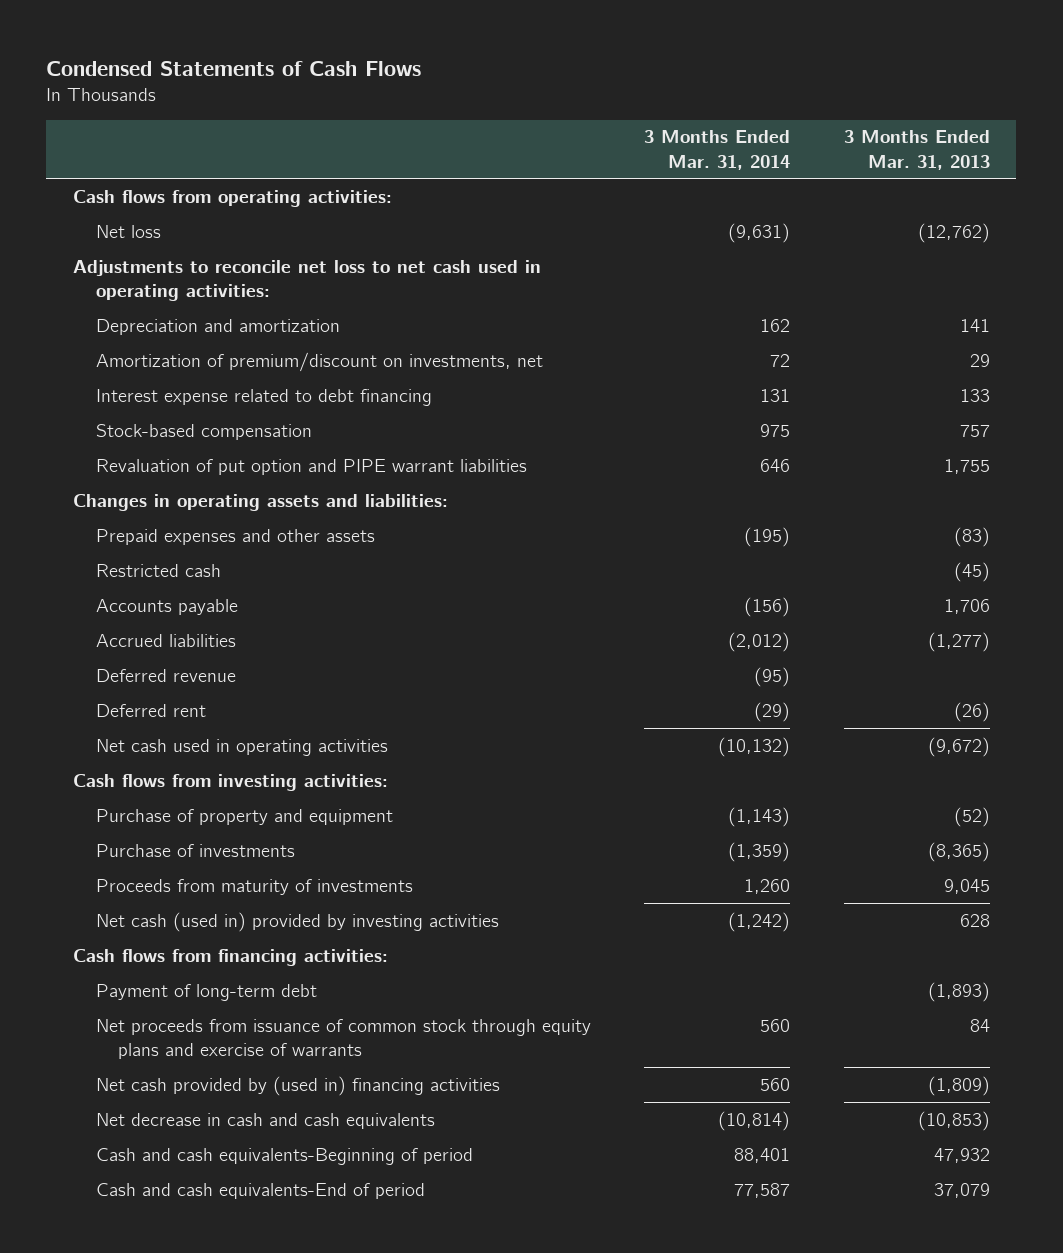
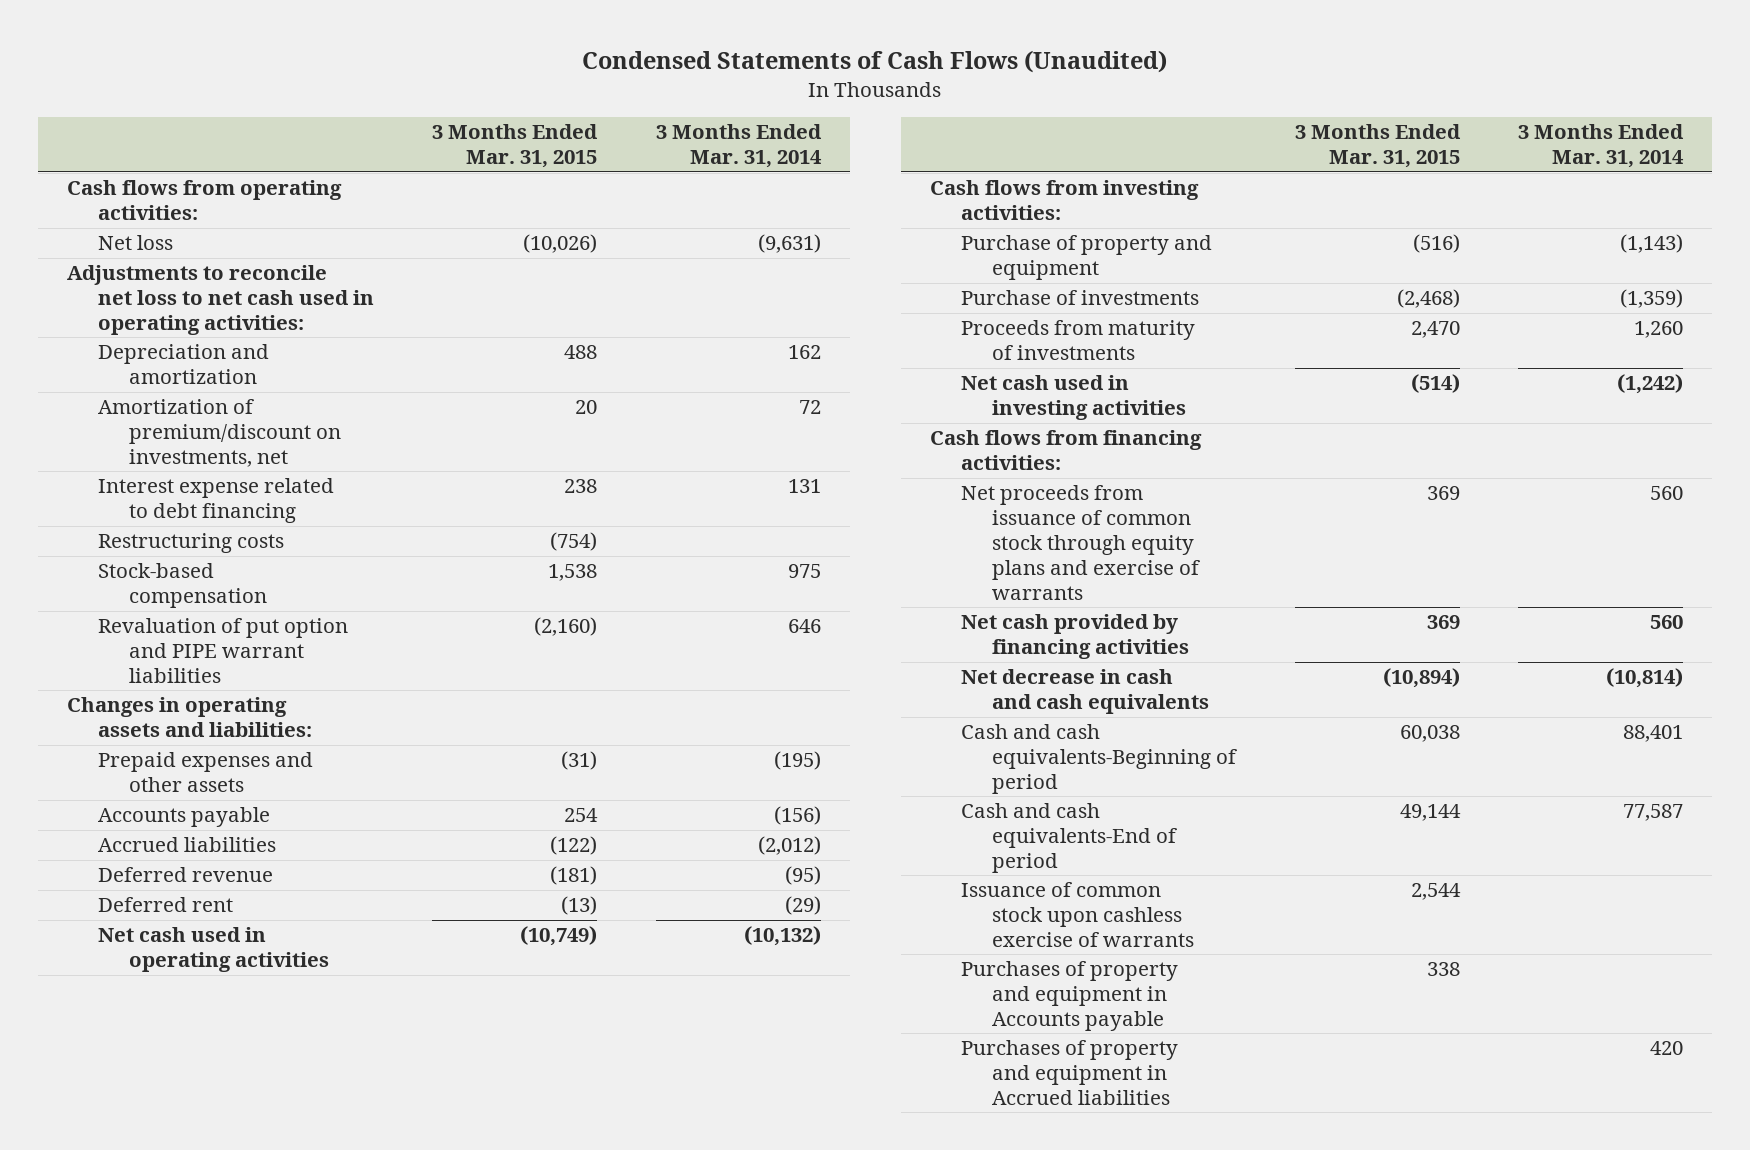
[46,60,422,76] Condensed Statements of Cash Flows -> [582,50,1168,74] Condensed Statements of Cash Flows (Unaudited)
[843,130,990,170] 3 Months Ended Mar. 31, 2013 -> none
none -> [432,124,599,169] 3 Months Ended Mar. 31, 2015
none -> [98,533,285,554] Restructuring costs
[95,563,221,577] Restricted cash -> none
[95,911,499,932] Net cash (used in) provided by investing activities -> [960,375,1186,421] Net cash used in investing activities
[95,983,317,1001] Payment of long-term debt -> none
[95,1075,500,1096] Net cash provided by (used in) financing activities -> [960,614,1189,660] Net cash provided by financing activities
none -> [960,882,1194,947] Issuance of common stock upon cashless exercise of warrants
none -> [960,961,1178,1031] Purchases of property and equipment in Accounts payable
none -> [960,1040,1178,1105] Purchases of property and equipment in Accrued liabilities

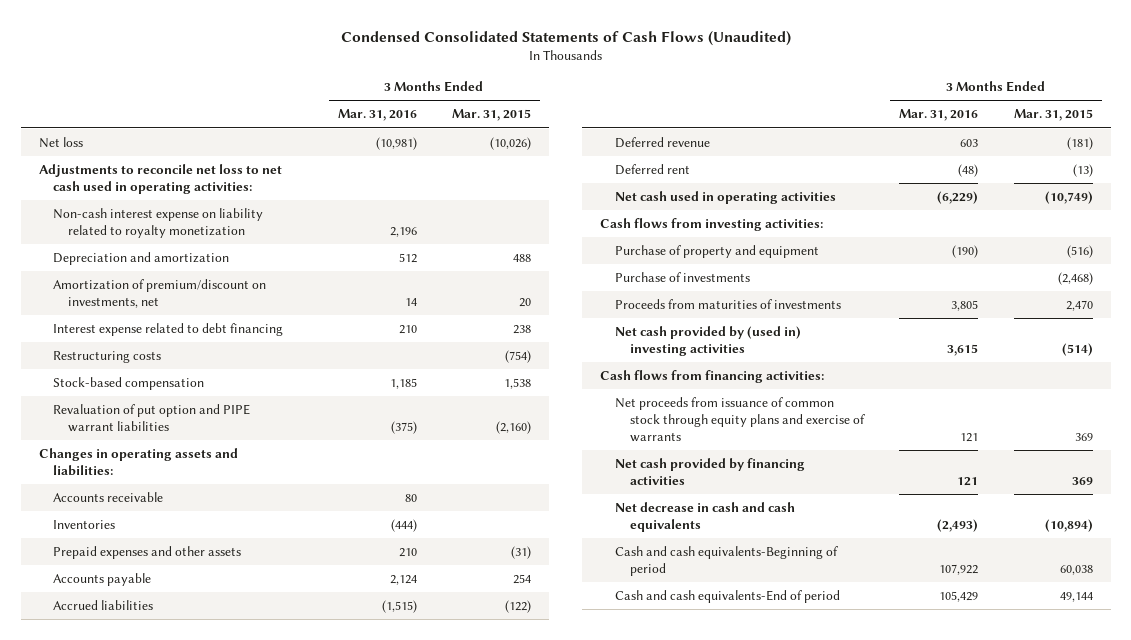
[582,50,1168,74] Condensed Statements of Cash Flows (Unaudited) -> [340,30,791,46] Condensed Consolidated Statements of Cash Flows (Unaudited)
[655,124,822,169] 3 Months Ended Mar. 31, 2014 -> none
none -> [337,109,417,122] Mar. 31, 2016
[67,180,343,221] Cash flows from operating activities: -> none
none -> [53,208,264,238] Non-cash interest expense on liability related to royalty monetization
none -> [53,492,164,503] Accounts receivable
none -> [53,520,116,530] Inventories
[960,320,1195,361] Proceeds from maturity of investments -> [614,299,841,310] Proceeds from maturities of investments
[960,375,1186,421] Net cash used in investing activities -> [614,326,801,356] Net cash provided by (used in) investing activities
[960,882,1194,947] Issuance of common stock upon cashless exercise of warrants -> none
[960,961,1178,1031] Purchases of property and equipment in Accounts payable -> none
[960,1040,1178,1105] Purchases of property and equipment in Accrued liabilities -> none

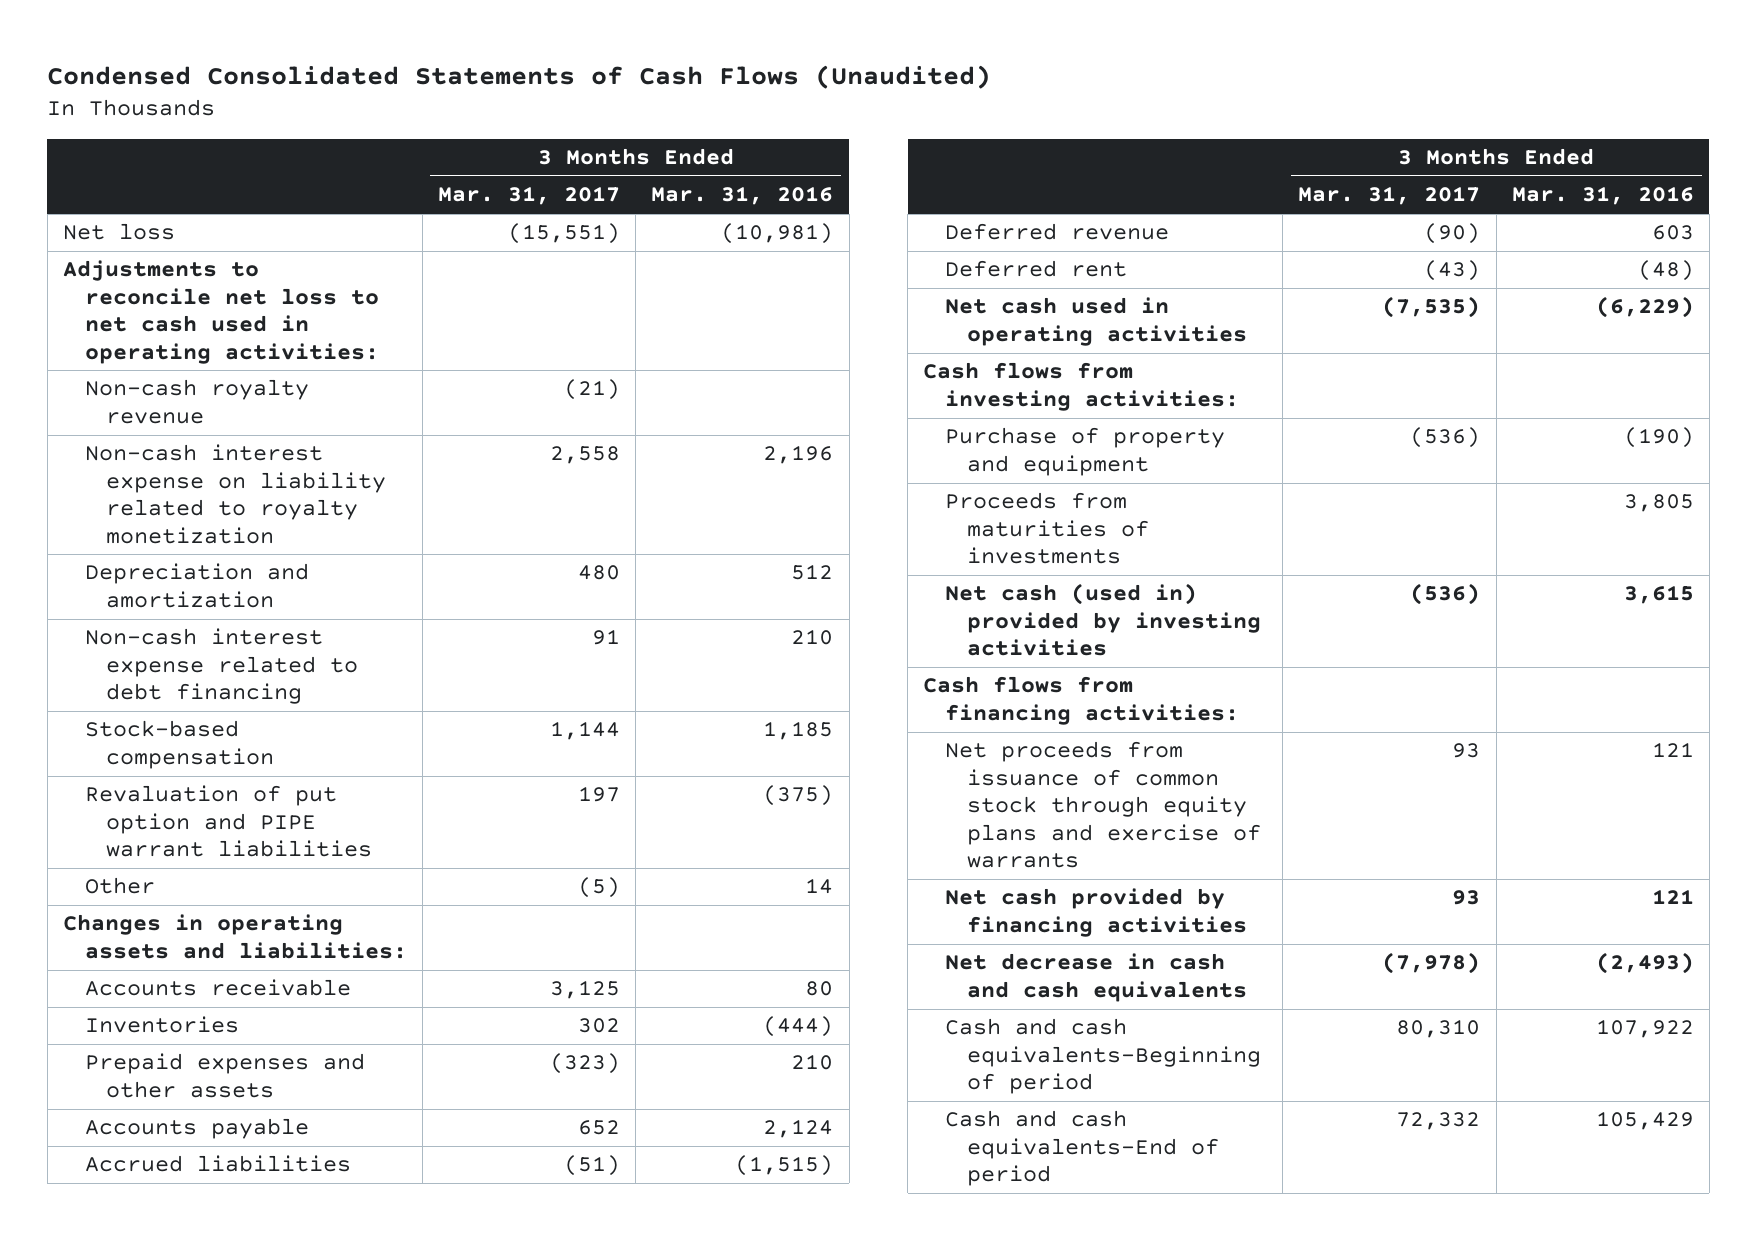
[452,109,532,122] Mar. 31, 2015 -> none
none -> [438,186,621,206] Mar. 31, 2017
none -> [84,379,309,424] Non-cash royalty revenue
[53,279,267,308] Amortization of premium/discount on investments, net -> none
[53,351,162,364] Restructuring costs -> none
[53,323,284,337] Interest expense related to debt financing -> [84,628,359,705] Non-cash interest expense related to debt financing
none -> [84,877,155,895] Other
[614,272,750,283] Purchase of investments -> none
[614,326,801,356] Net cash provided by (used in) investing activities -> [945,583,1261,657] Net cash (used in) provided by investing activities

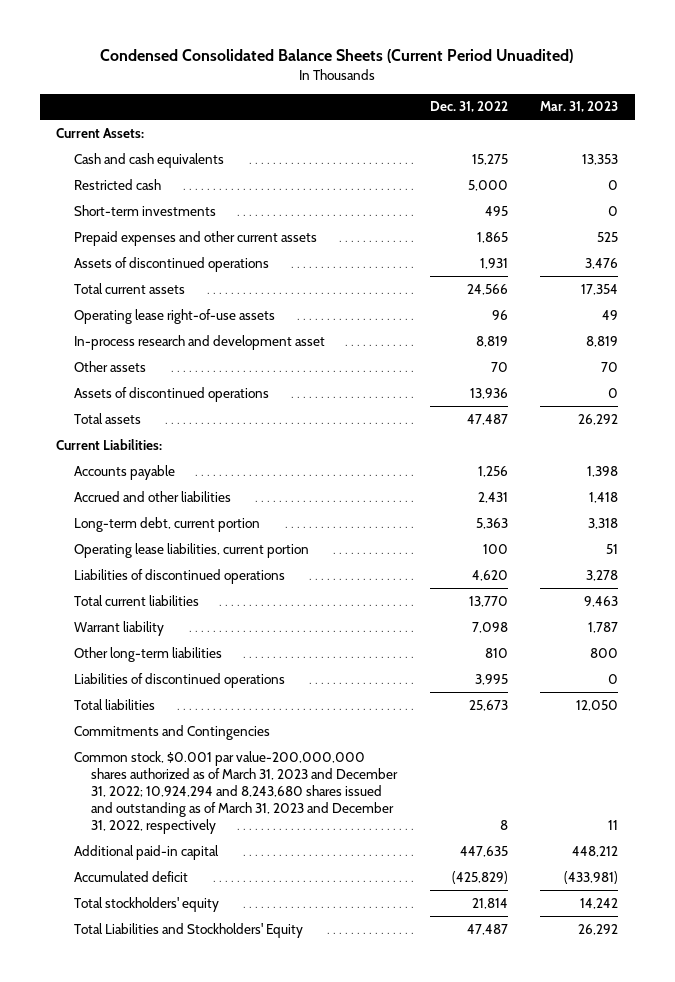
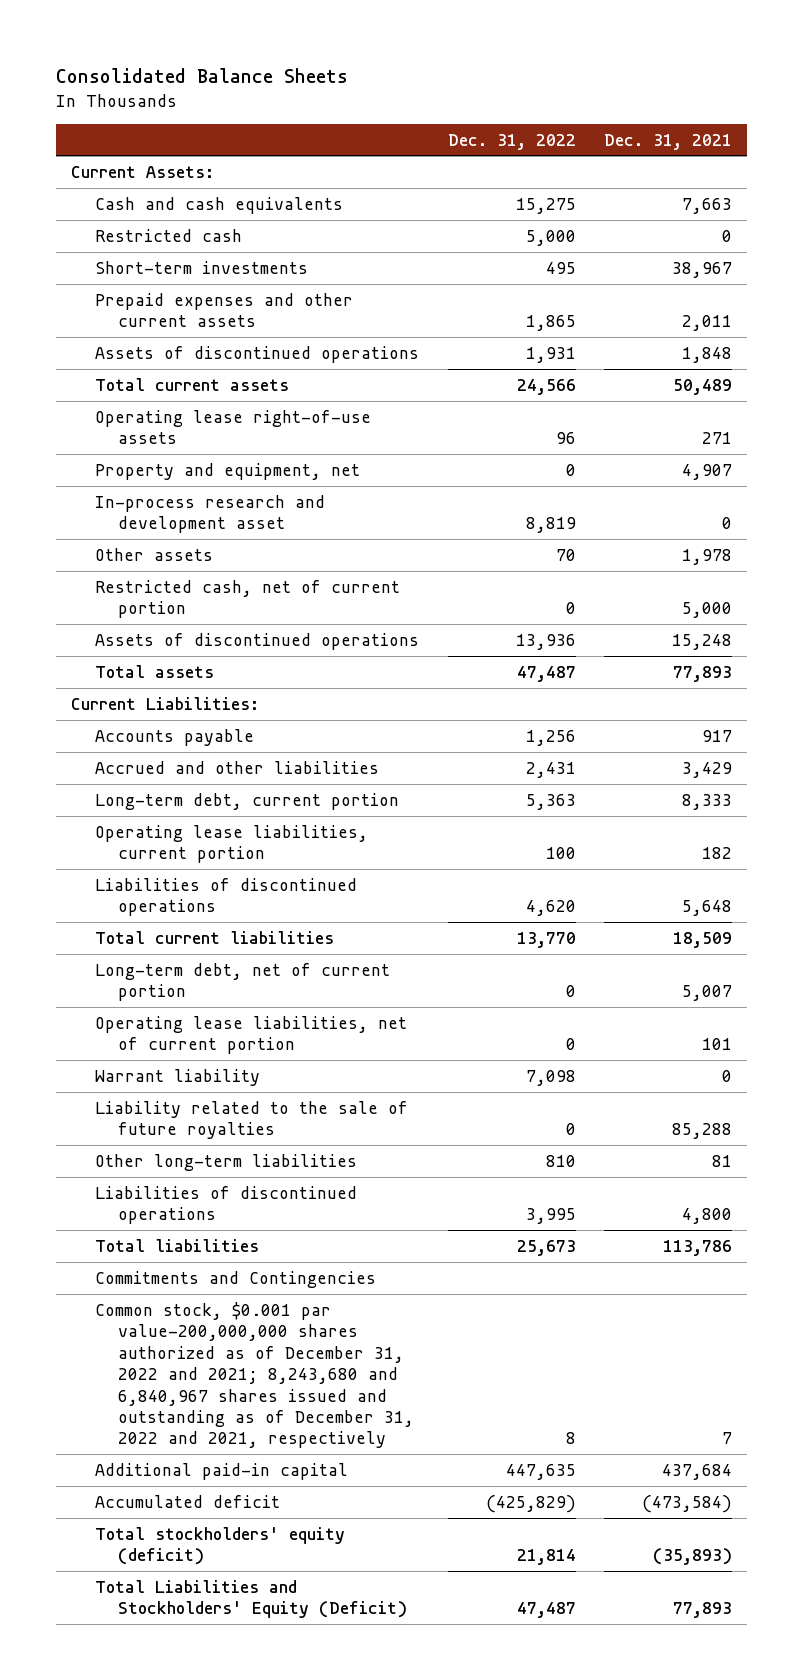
[100,49,574,64] Condensed Consolidated Balance Sheets (Current Period Unuadited) -> [56,68,349,84] Consolidated Balance Sheets
[540,101,619,113] Mar. 31, 2023 -> none
none -> [604,133,733,150] Dec. 31, 2021
none -> [94,462,360,480] Property and equipment, net
none -> [94,579,400,619] Restricted cash, net of current portion
none -> [94,962,390,1002] Long-term debt, net of current portion
none -> [94,1015,407,1055] Operating lease liabilities, net of current portion
none -> [94,1100,408,1140] Liability related to the sale of future royalties
[73,750,399,835] Common stock, $0.001 par value-200,000,000 shares authorized as of March 31, 2023 and December 31, 2022; 10,924,294 and 8,243,680 shares issued and outstanding as of March 31, 2023 and December 31, 2022, respectively -> [94,1301,415,1449] Common stock, $0.001 par value-200,000,000 shares authorized as of December 31, 2022 and 2021; 8,243,680 and 6,840,967 shares issued and outstanding as of December 31, 2022 and 2021, respectively
[73,896,219,912] Total stockholders' equity -> [94,1526,345,1566] Total stockholders' equity (deficit)
[73,922,303,938] Total Liabilities and Stockholders' Equity -> [94,1579,408,1619] Total Liabilities and Stockholders' Equity (Deficit)

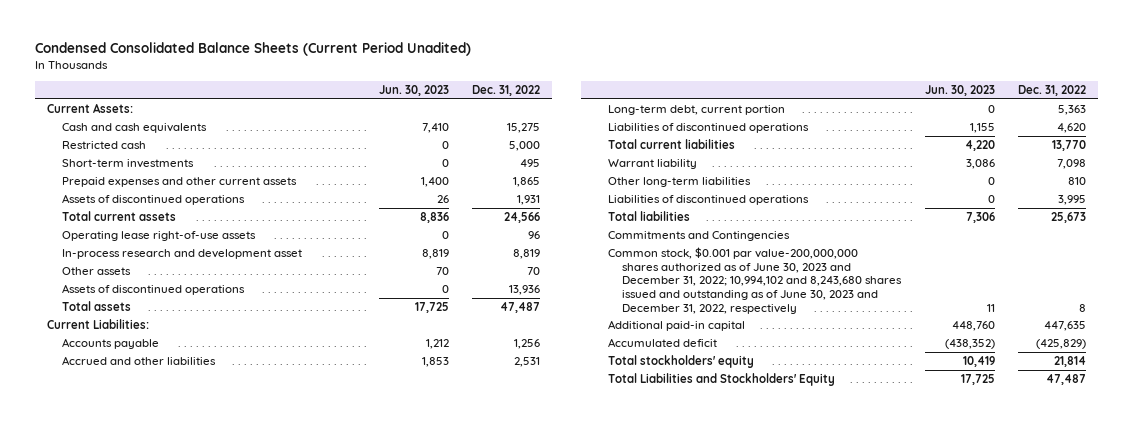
[56,68,349,84] Consolidated Balance Sheets -> [35,42,472,57] Condensed Consolidated Balance Sheets (Current Period Unadited)
[604,133,733,150] Dec. 31, 2021 -> none
none -> [378,84,449,96] Jun. 30, 2023
[94,462,360,480] Property and equipment, net -> none
[94,579,400,619] Restricted cash, net of current portion -> none
[525,761,576,778] 2,431 -> [514,357,541,368] 2,531
[94,824,368,864] Operating lease liabilities, current portion -> none
[94,962,390,1002] Long-term debt, net of current portion -> none
[94,1015,407,1055] Operating lease liabilities, net of current portion -> none
[94,1100,408,1140] Liability related to the sale of future royalties -> none
[94,1301,415,1449] Common stock, $0.001 par value-200,000,000 shares authorized as of December 31, 2022 and 2021; 8,243,680 and 6,840,967 shares issued and outstanding as of December 31, 2022 and 2021, respectively -> [607,247,903,314] Common stock, $0.001 par value-200,000,000 shares authorized as of June 30, 2023 and December 31, 2022; 10,994,102 and 8,243,680 shares issued and outstanding as of June 30, 2023 and December 31, 2022, respectively
[94,1526,345,1566] Total stockholders' equity (deficit) -> [607,355,754,369] Total stockholders' equity
[94,1579,408,1619] Total Liabilities and Stockholders' Equity (Deficit) -> [607,373,835,387] Total Liabilities and Stockholders' Equity

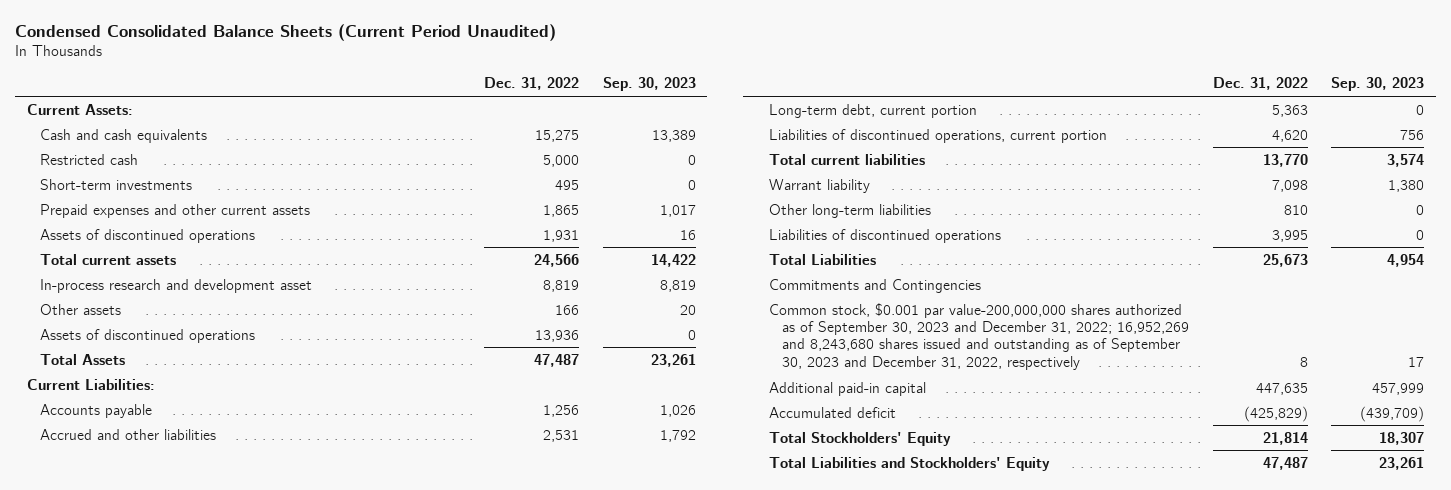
[35,42,472,57] Condensed Consolidated Balance Sheets (Current Period Unadited) -> [14,24,556,42] Condensed Consolidated Balance Sheets (Current Period Unaudited)
[378,84,449,96] Jun. 30, 2023 -> none
none -> [602,77,696,92] Sep. 30, 2023
[61,231,256,242] Operating lease right-of-use assets -> none
[527,267,541,276] 70 -> [555,304,580,315] 166
[61,301,131,312] Total assets -> [40,353,126,365] Total Assets
[607,123,809,134] Liabilities of discontinued operations -> [768,128,1107,143] Liabilities of discontinued operations, current portion
[607,211,690,222] Total liabilities -> [768,253,876,265] Total Liabilities
[607,247,903,314] Common stock, $0.001 par value-200,000,000 shares authorized as of June 30, 2023 and December 31, 2022; 10,994,102 and 8,243,680 shares issued and outstanding as of June 30, 2023 and December 31, 2022, respectively -> [768,302,1190,370] Common stock, $0.001 par value-200,000,000 shares authorized as of September 30, 2023 and December 31, 2022; 16,952,269 and 8,243,680 shares issued and outstanding as of September 30, 2023 and December 31, 2022, respectively
[607,355,754,369] Total stockholders' equity -> [768,431,951,446] Total Stockholders' Equity

